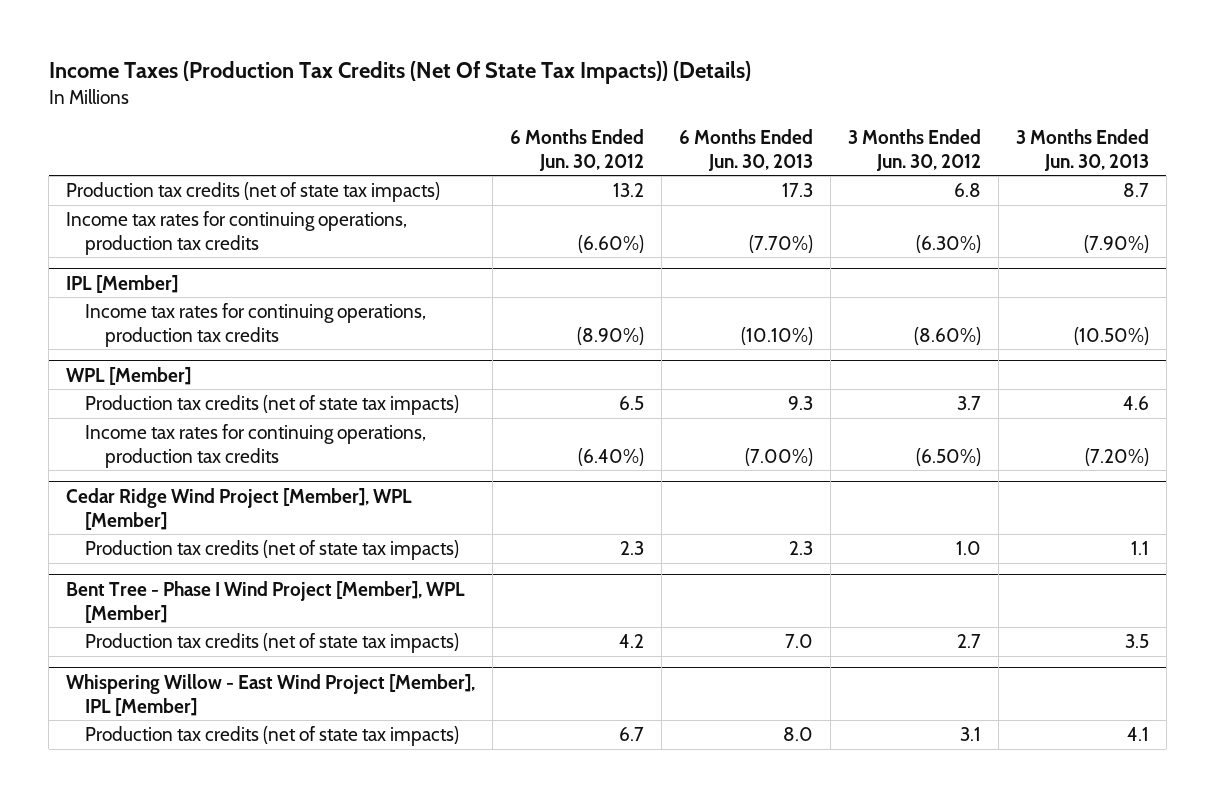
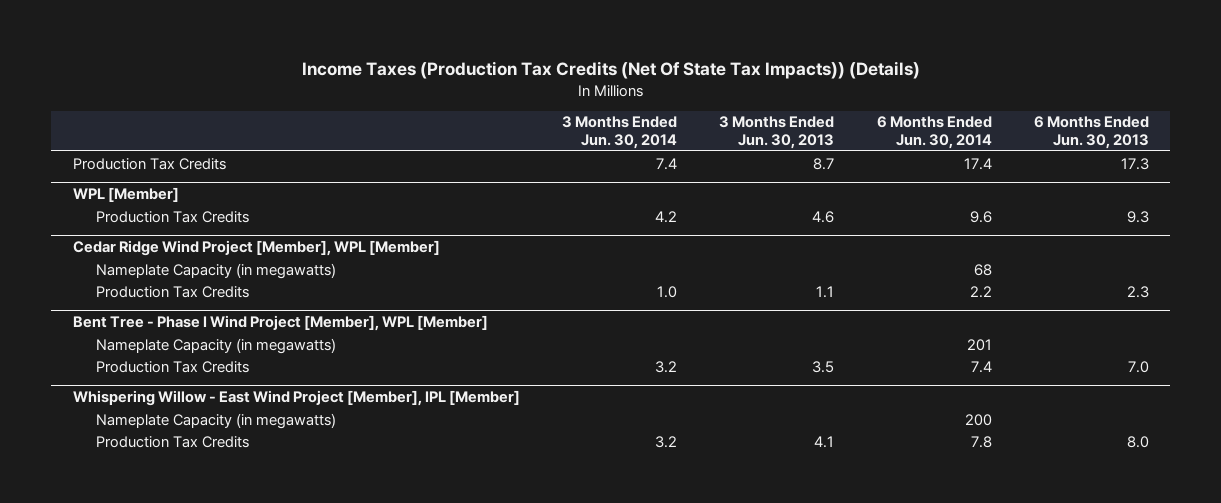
[509,128,644,171] 6 Months Ended Jun. 30, 2012 -> none
[847,128,981,171] 3 Months Ended Jun. 30, 2012 -> none
none -> [561,116,677,150] 3 Months Ended Jun. 30, 2014
none -> [876,116,992,150] 6 Months Ended Jun. 30, 2014
[65,210,407,255] Income tax rates for continuing operations, production tax credits -> none
[65,274,178,293] IPL [Member] -> none
[85,302,427,347] Income tax rates for continuing operations, production tax credits -> none
[65,181,440,202] Production tax credits (net of state tax impacts) -> [72,157,226,170] Production Tax Credits
[85,423,427,468] Income tax rates for continuing operations, production tax credits -> none
[85,394,460,415] Production tax credits (net of state tax impacts) -> [96,210,250,223] Production Tax Credits
none -> [96,262,337,279] Nameplate Capacity (in megawatts)
[85,539,460,560] Production tax credits (net of state tax impacts) -> [96,285,250,298] Production Tax Credits
none -> [96,337,337,354] Nameplate Capacity (in megawatts)
[85,632,460,653] Production tax credits (net of state tax impacts) -> [96,360,250,373] Production Tax Credits
none -> [96,412,337,429] Nameplate Capacity (in megawatts)
[85,725,460,746] Production tax credits (net of state tax impacts) -> [96,435,250,448] Production Tax Credits

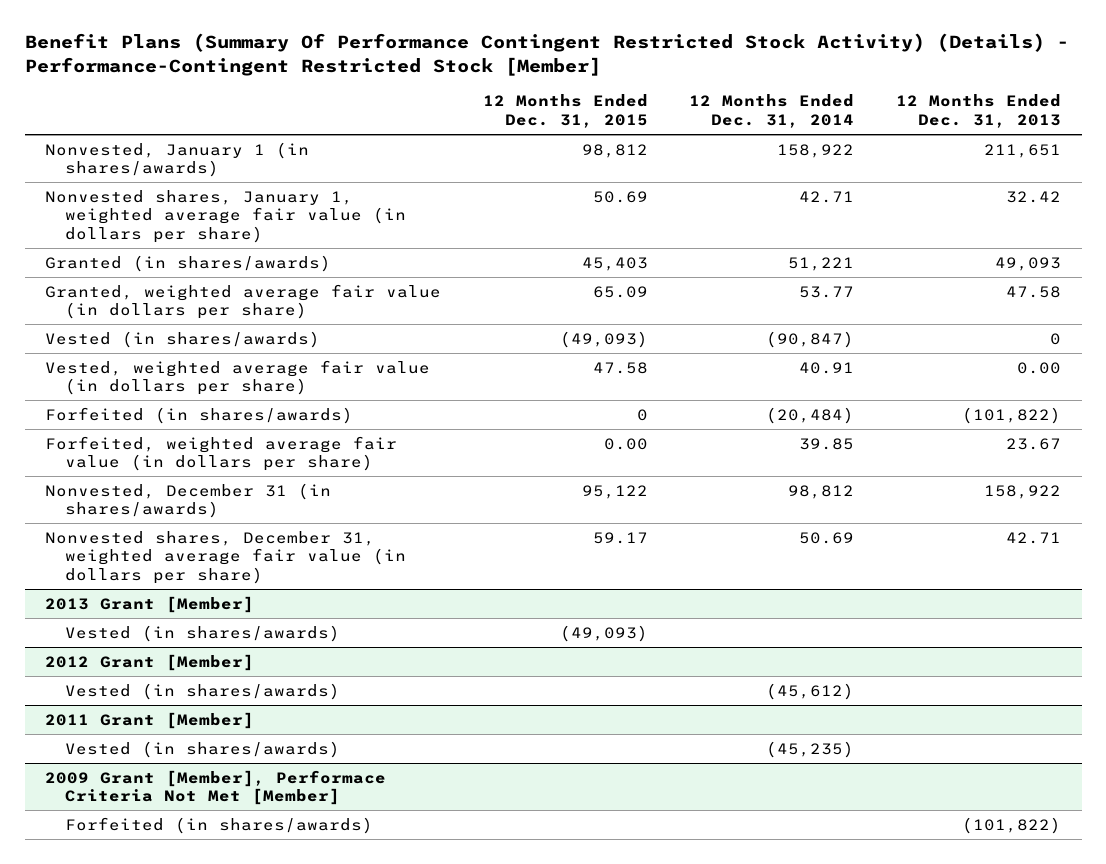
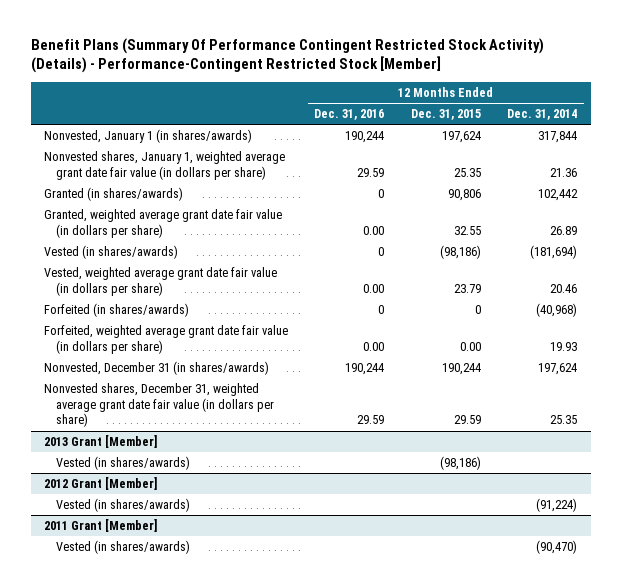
[895,94,1061,129] 12 Months Ended Dec. 31, 2013 -> none
none -> [314,109,385,121] Dec. 31, 2016
[581,143,648,158] 98,812 -> [441,131,481,144] 197,624
[777,143,855,158] 158,922 -> [538,131,578,144] 317,844
[45,189,406,244] Nonvested shares, January 1, weighted average fair value (in dollars per share) -> [43,151,285,180] Nonvested shares, January 1, weighted average grant date fair value (in dollars per share)
[592,190,648,203] 50.69 -> [453,167,481,177] 25.35
[799,190,855,203] 42.71 -> [550,167,578,177] 21.36
[581,256,648,271] 45,403 -> [447,189,481,202] 90,806
[788,256,855,271] 51,221 -> [538,189,579,202] 102,442
[45,283,442,320] Granted, weighted average fair value (in dollars per share) -> [43,209,282,238] Granted, weighted average grant date fair value (in dollars per share)
[592,285,648,298] 65.09 -> [453,225,481,235] 32.55
[799,285,855,298] 53.77 -> [550,225,578,235] 26.89
[559,330,648,348] (49,093) -> [439,245,481,260] (98,186)
[766,330,855,348] (90,847) -> [530,245,578,260] (181,694)
[45,359,431,396] Vested, weighted average fair value (in dollars per share) -> [43,267,277,296] Vested, weighted average grant date fair value (in dollars per share)
[592,361,648,374] 47.58 -> [453,283,481,293] 23.79
[799,361,855,374] 40.91 -> [550,283,578,293] 20.46
[766,406,855,424] (20,484) -> [536,303,578,318] (40,968)
[45,435,398,472] Forfeited, weighted average fair value (in dollars per share) -> [43,325,288,354] Forfeited, weighted average grant date fair value (in dollars per share)
[799,437,855,450] 39.85 -> [550,341,578,351] 19.93
[581,484,648,499] 95,122 -> [441,363,481,376] 190,244
[788,484,855,499] 98,812 -> [538,363,578,376] 197,624
[45,530,406,585] Nonvested shares, December 31, weighted average fair value (in dollars per share) -> [43,383,275,428] Nonvested shares, December 31, weighted average grant date fair value (in dollars per share)
[592,531,648,544] 59.17 -> [453,415,481,425] 29.59
[799,531,855,544] 50.69 -> [550,415,578,425] 25.35
[559,624,648,642] (49,093) -> [439,456,481,471] (98,186)
[766,682,855,700] (45,612) -> [536,498,578,513] (91,224)
[45,769,387,806] 2009 Grant [Member], Performace Criteria Not Met [Member] -> none
[64,816,373,834] Forfeited (in shares/awards) -> none
[766,740,855,758] (45,235) -> [536,540,578,555] (90,470)

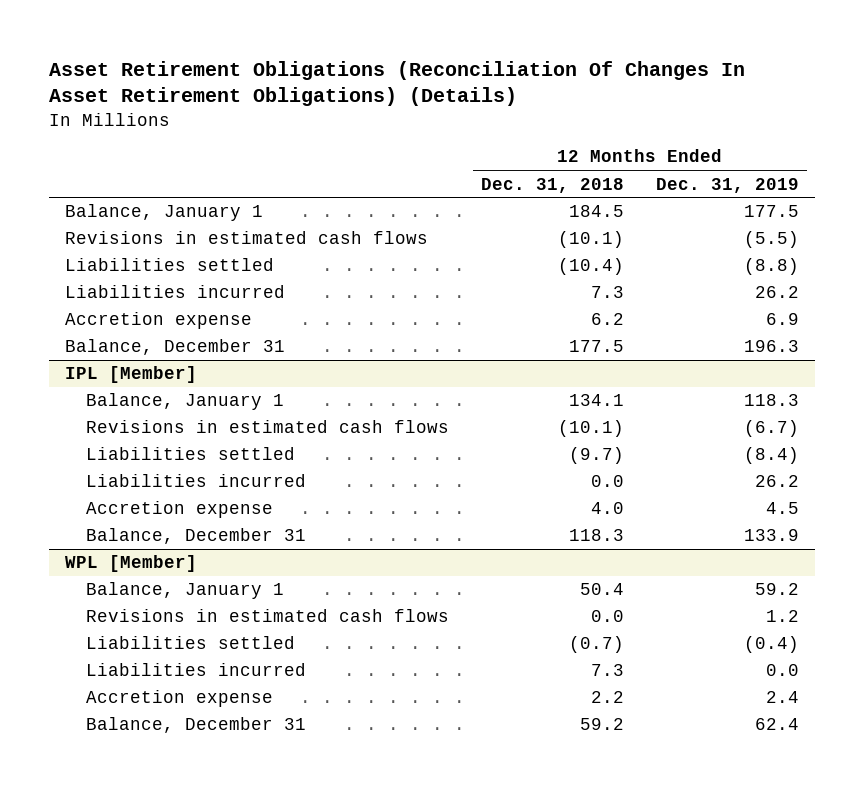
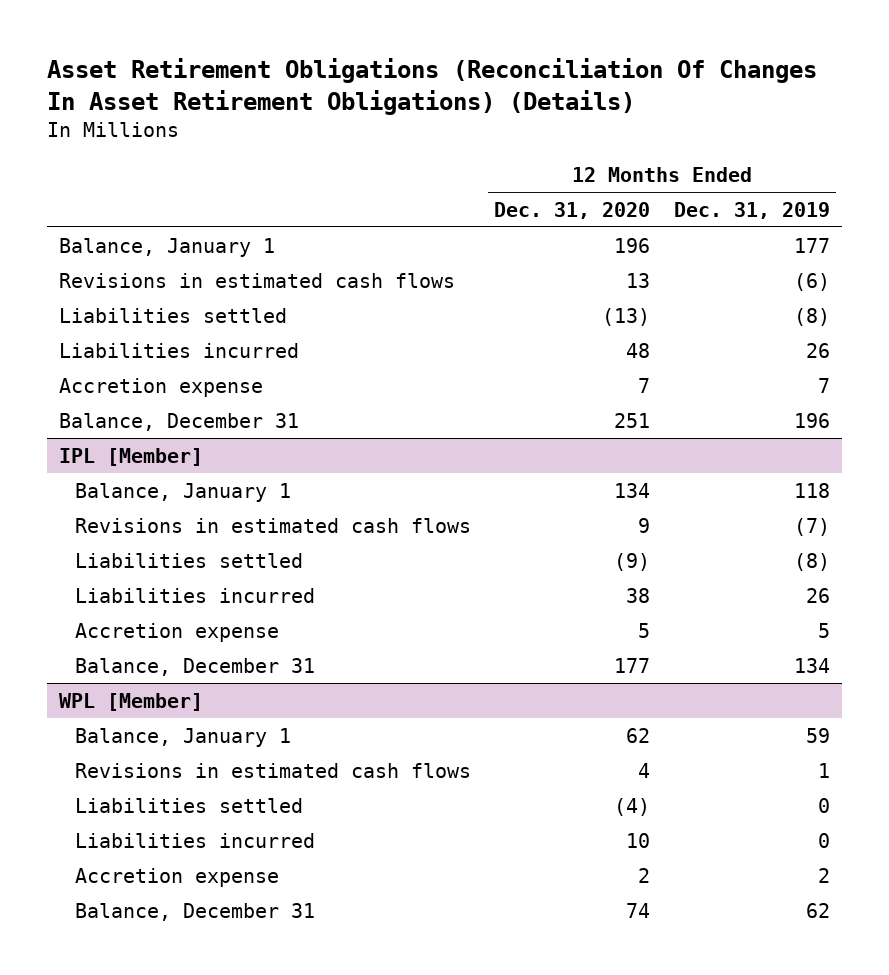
[481,177,625,193] Dec. 31, 2018 -> none
none -> [494,201,651,219] Dec. 31, 2020
[744,205,800,218] 177.5 -> [794,237,831,253] 177
[744,231,800,249] (5.5) -> [794,272,831,291] (6)
[744,258,800,276] (8.8) -> [794,307,831,326] (8)
[755,286,800,299] 26.2 -> [806,342,831,358] 26
[766,313,800,326] 6.9 -> [818,377,831,393] 7
[744,340,800,353] 196.3 -> [794,412,831,428] 196
[744,394,800,407] 118.3 -> [794,482,831,498] 118
[744,420,800,438] (6.7) -> [794,517,831,536] (7)
[744,447,800,465] (8.4) -> [794,552,831,571] (8)
[755,475,800,488] 26.2 -> [806,587,831,603] 26
[766,502,800,515] 4.5 -> [818,622,831,638] 5
[744,529,800,542] 133.9 -> [794,657,831,673] 134
[755,583,800,596] 59.2 -> [806,727,831,743] 59
[766,610,800,623] 1.2 -> [818,762,831,778] 1
[744,636,800,654] (0.4) -> [818,797,831,813] 0
[766,664,800,677] 0.0 -> [818,832,831,848] 0
[766,691,800,704] 2.4 -> [818,867,831,883] 2
[755,718,800,731] 62.4 -> [806,902,831,918] 62

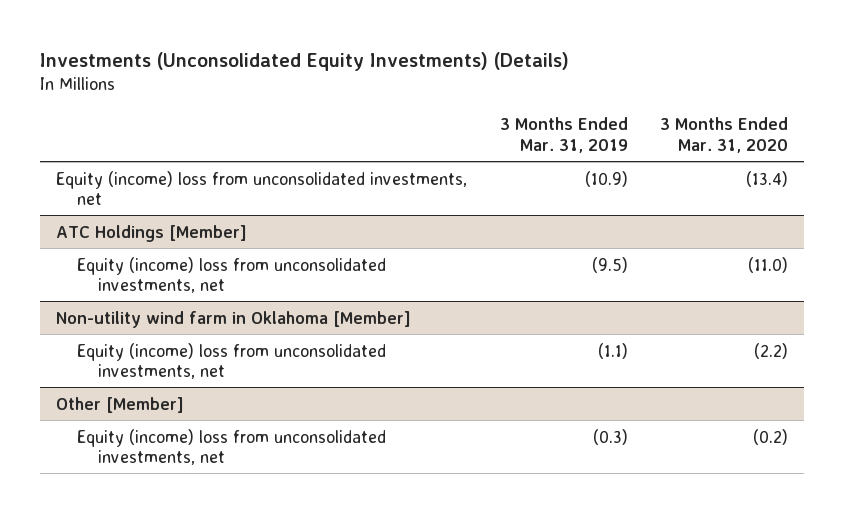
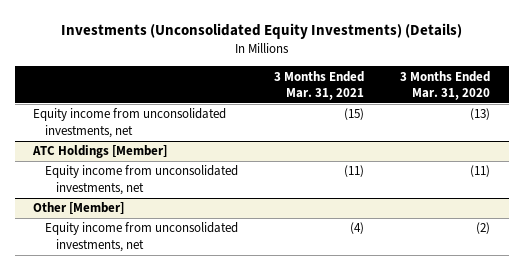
[499,117,628,153] 3 Months Ended Mar. 31, 2019 -> none
none -> [273,70,364,101] 3 Months Ended Mar. 31, 2021
[56,170,468,205] Equity (income) loss from unconsolidated investments, net -> [32,108,226,138] Equity income from unconsolidated investments, net
[746,170,789,187] (13.4) -> [470,108,491,121] (13)
[56,310,412,328] Non-utility wind farm in Oklahoma [Member] -> none
[77,342,387,379] Equity (income) loss from unconsolidated investments, net -> none
[77,256,387,293] Equity (income) loss from unconsolidated investments, net -> [44,165,238,195] Equity income from unconsolidated investments, net
[748,256,789,273] (11.0) -> [470,165,491,178] (11)
[77,428,387,465] Equity (income) loss from unconsolidated investments, net -> [44,222,238,252] Equity income from unconsolidated investments, net
[753,428,789,445] (0.2) -> [476,222,491,235] (2)

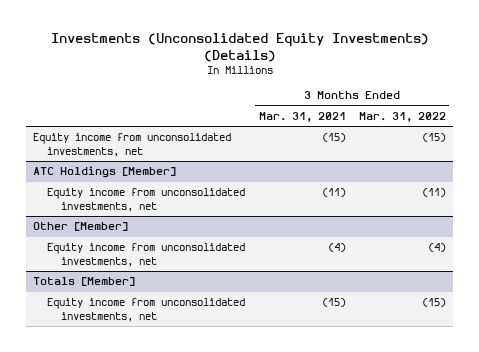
[400,70,491,101] 3 Months Ended Mar. 31, 2020 -> none
none -> [359,111,447,122] Mar. 31, 2022
none -> [33,277,136,287] Totals [Member]
none -> [47,298,246,322] Equity income from unconsolidated investments, net

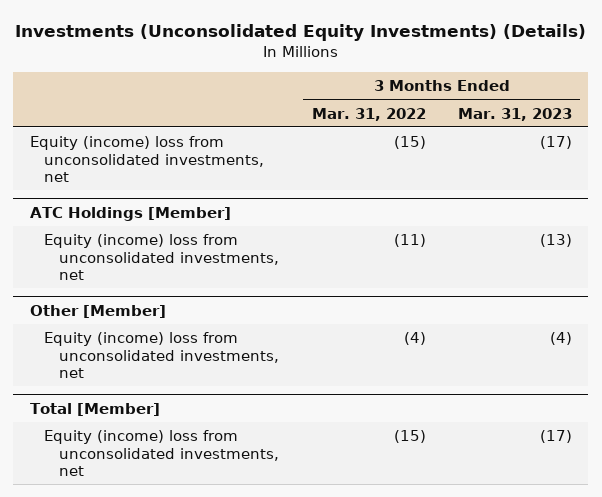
[258,111,346,122] Mar. 31, 2021 -> none
none -> [458,107,573,121] Mar. 31, 2023
[33,133,232,157] Equity income from unconsolidated investments, net -> [29,136,265,183] Equity (income) loss from unconsolidated investments, net
[47,188,246,212] Equity income from unconsolidated investments, net -> [44,234,279,281] Equity (income) loss from unconsolidated investments, net
[47,243,246,267] Equity income from unconsolidated investments, net -> [44,332,279,379] Equity (income) loss from unconsolidated investments, net
[33,277,136,287] Totals [Member] -> [29,402,160,416] Total [Member]
[47,298,246,322] Equity income from unconsolidated investments, net -> [44,430,279,477] Equity (income) loss from unconsolidated investments, net

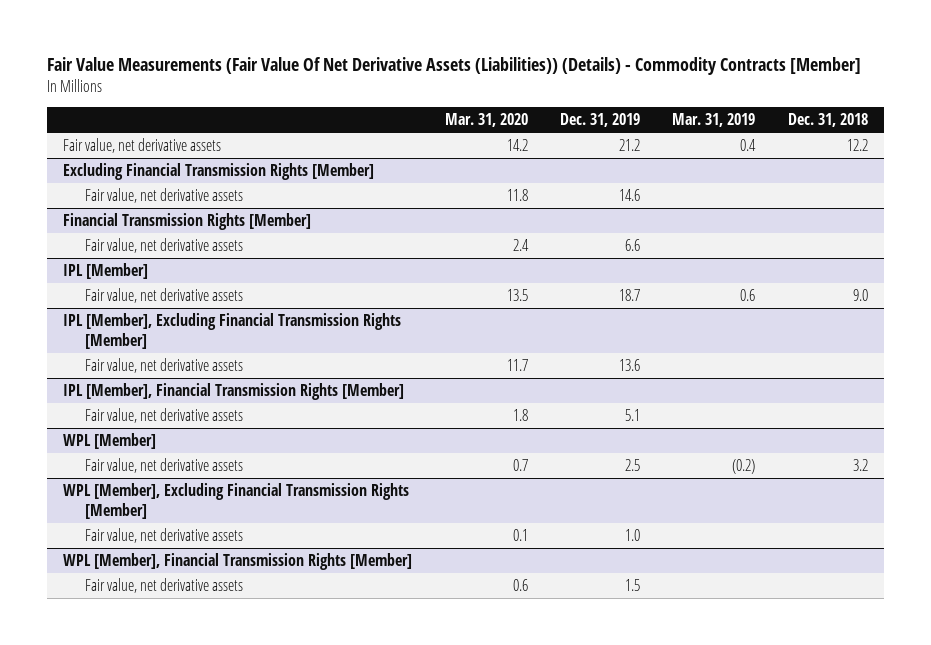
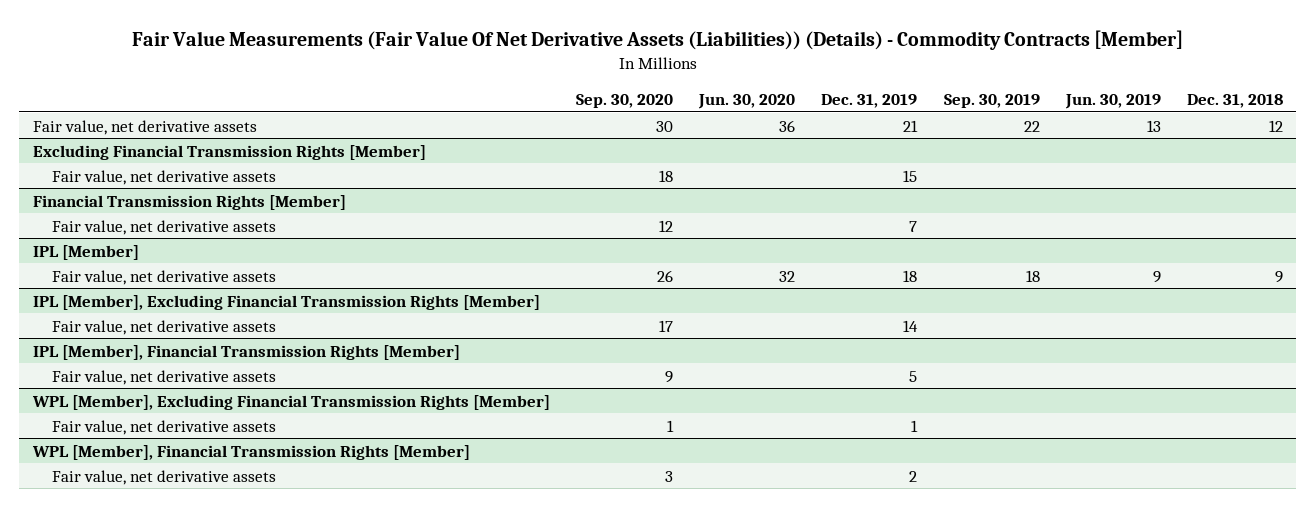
[444,113,528,128] Mar. 31, 2020 -> none
[672,113,756,128] Mar. 31, 2019 -> none
none -> [575,93,673,108] Sep. 30, 2020
none -> [698,93,796,109] Jun. 30, 2020
none -> [943,93,1040,108] Sep. 30, 2019
none -> [1065,93,1162,109] Jun. 30, 2019
[618,139,640,152] 21.2 -> [903,119,919,132] 21
[846,139,868,152] 12.2 -> [1269,119,1284,132] 12
[618,189,640,202] 14.6 -> [903,169,918,182] 15
[624,239,640,252] 6.6 -> [909,220,918,232] 7
[618,289,640,302] 18.7 -> [903,269,918,282] 18
[852,289,868,302] 9.0 -> [1275,270,1284,283] 9
[618,359,640,372] 13.6 -> [903,319,919,332] 14
[63,433,157,450] WPL [Member] -> none
[85,458,244,474] Fair value, net derivative assets -> none
[624,409,640,422] 5.1 -> [909,370,918,382] 5
[624,529,640,542] 1.0 -> [911,419,919,432] 1
[624,579,640,592] 1.5 -> [909,470,918,482] 2

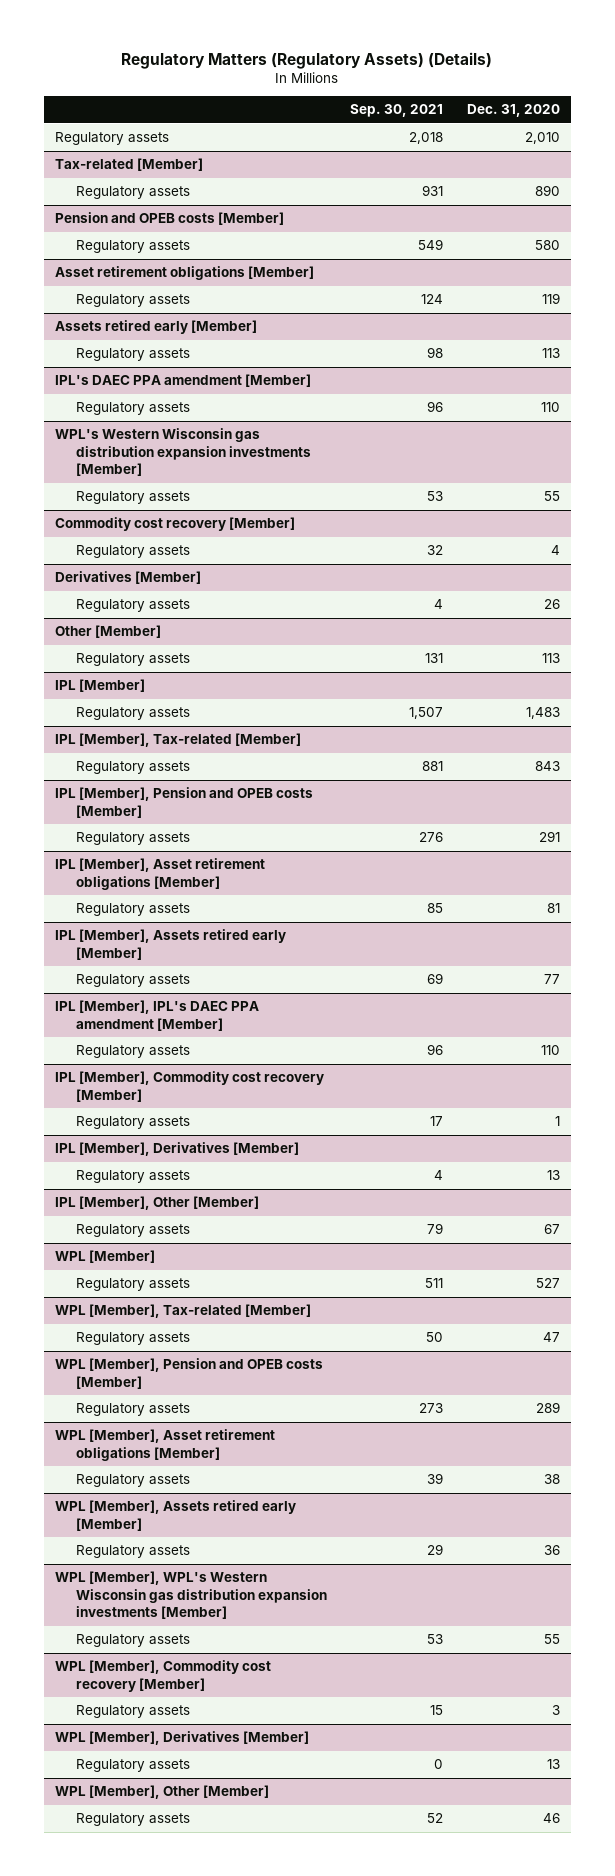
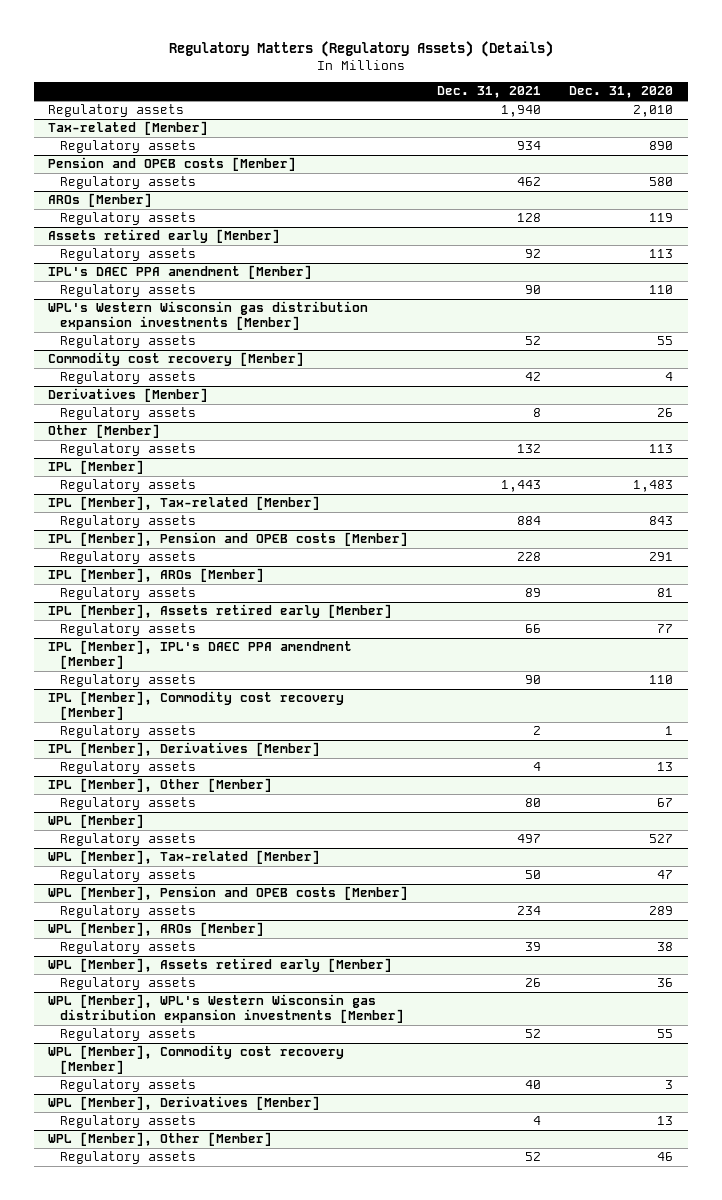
[350,104,444,118] Sep. 30, 2021 -> none
none -> [436,86,541,99] Dec. 31, 2021
[55,266,315,281] Asset retirement obligations [Member] -> [48,193,153,208] AROs [Member]
[55,858,266,890] IPL [Member], Asset retirement obligations [Member] -> none
none -> [48,568,265,583] IPL [Member], AROs [Member]
[55,1429,276,1461] WPL [Member], Asset retirement obligations [Member] -> none
none -> [48,922,265,937] WPL [Member], AROs [Member]

